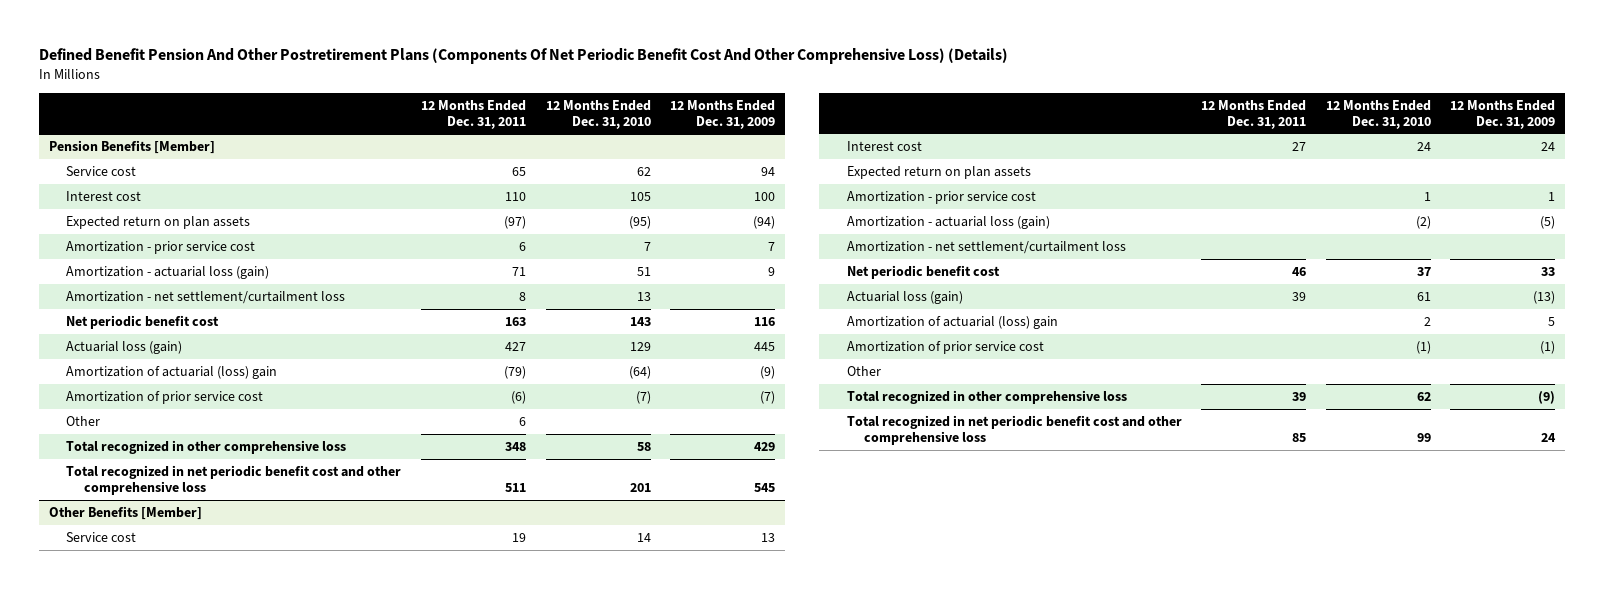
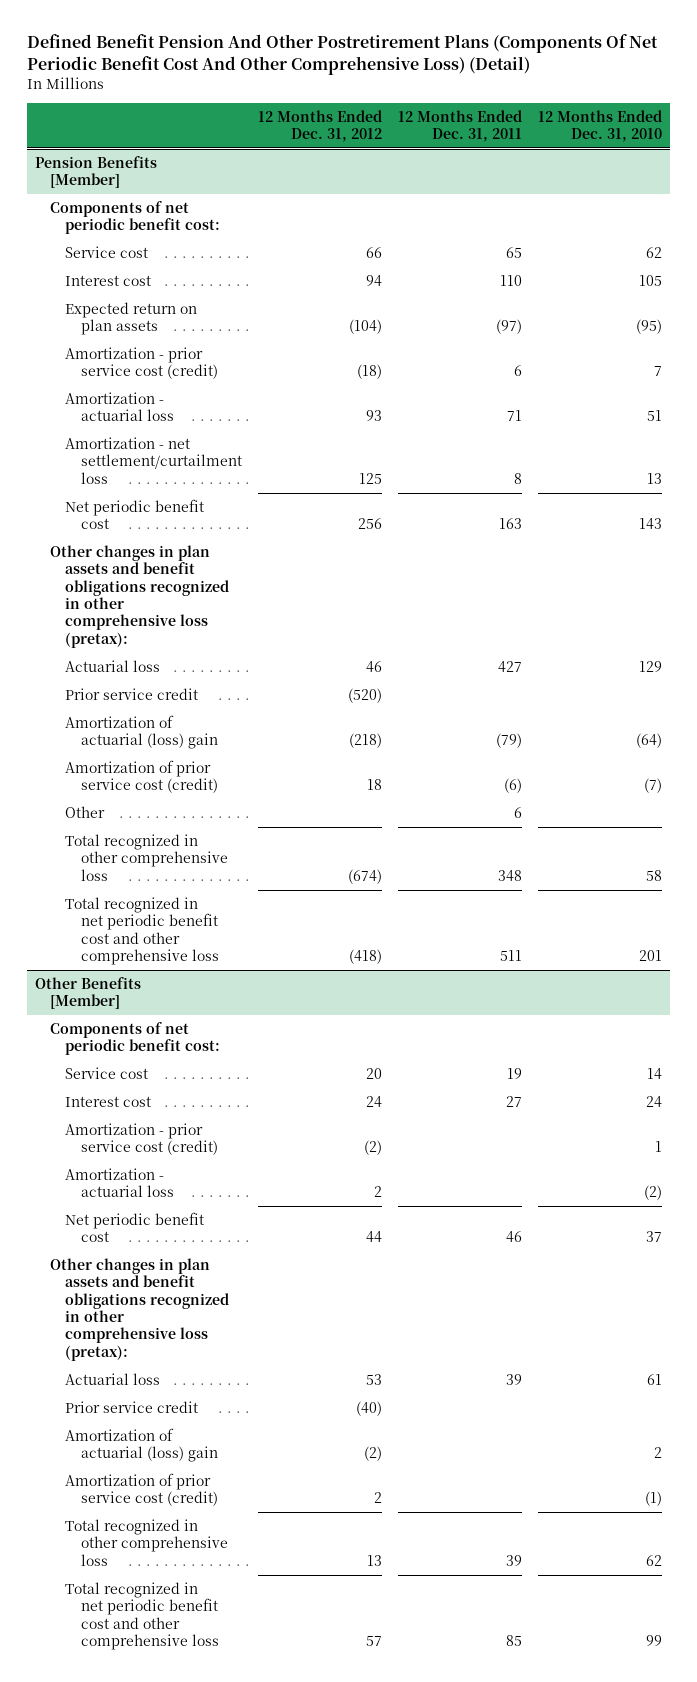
[39,48,1009,65] Defined Benefit Pension And Other Postretirement Plans (Components Of Net Periodic Benefit Cost And Other Comprehensive Loss) (Details) -> [26,34,658,75] Defined Benefit Pension And Other Postretirement Plans (Components Of Net Periodic Benefit Cost And Other Comprehensive Loss) (Detail)
[670,99,776,129] 12 Months Ended Dec. 31, 2009 -> none
none -> [257,109,382,142] 12 Months Ended Dec. 31, 2012
none -> [50,201,221,235] Components of net periodic benefit cost:
[66,240,256,254] Amortization - prior service cost -> [65,347,218,380] Amortization - prior service cost (credit)
[66,265,270,279] Amortization - actuarial loss (gain) -> [65,392,174,422] Amortization - actuarial loss
none -> [50,545,230,648] Other changes in plan assets and benefit obligations recognized in other comprehensive loss (pretax):
[66,340,183,354] Actuarial loss (gain) -> [65,660,161,673] Actuarial loss
none -> [65,688,199,701] Prior service credit
[66,390,264,404] Amortization of prior service cost -> [65,760,218,794] Amortization of prior service cost (credit)
none -> [50,1022,221,1056] Components of net periodic benefit cost:
[846,165,1031,179] Expected return on plan assets -> none
[846,240,1126,254] Amortization - net settlement/curtailment loss -> none
[846,190,1036,204] Amortization - prior service cost -> [65,1123,218,1156] Amortization - prior service cost (credit)
[846,215,1050,229] Amortization - actuarial loss (gain) -> [65,1168,174,1198] Amortization - actuarial loss
none -> [50,1258,230,1361] Other changes in plan assets and benefit obligations recognized in other comprehensive loss (pretax):
[846,290,963,304] Actuarial loss (gain) -> [65,1373,161,1386] Actuarial loss
none -> [65,1401,199,1414] Prior service credit
[846,365,881,376] Other -> none
[846,340,1044,354] Amortization of prior service cost -> [65,1473,218,1507] Amortization of prior service cost (credit)

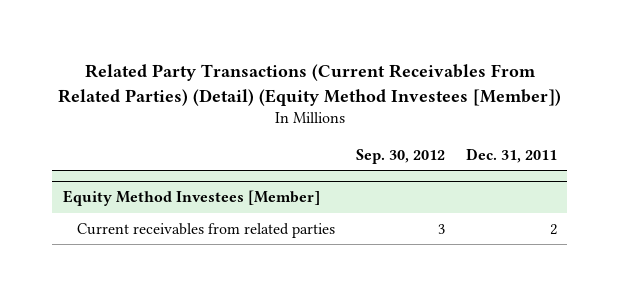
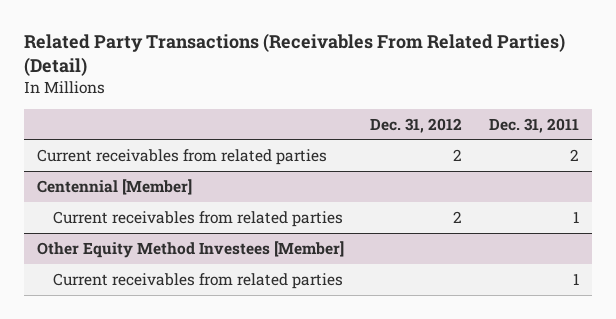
[57,64,561,106] Related Party Transactions (Current Receivables From Related Parties) (Detail) (Equity Method Investees [Member]) -> [23,32,565,77] Related Party Transactions (Receivables From Related Parties) (Detail)
[355,148,445,164] Sep. 30, 2012 -> none
none -> [370,117,463,133] Dec. 31, 2012
[62,190,320,207] Equity Method Investees [Member] -> none
none -> [36,178,192,195] Centennial [Member]
none -> [53,210,344,227] Current receivables from related parties
none -> [36,240,344,258] Other Equity Method Investees [Member]
none -> [53,272,344,289] Current receivables from related parties

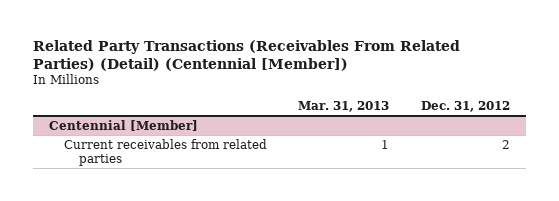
[23,32,565,77] Related Party Transactions (Receivables From Related Parties) (Detail) -> [32,39,460,71] Related Party Transactions (Receivables From Related Parties) (Detail) (Centennial [Member])
[488,117,579,133] Dec. 31, 2011 -> none
none -> [298,100,390,112] Mar. 31, 2013
[36,148,327,165] Current receivables from related parties -> none
[36,240,344,258] Other Equity Method Investees [Member] -> none
[53,272,344,289] Current receivables from related parties -> none

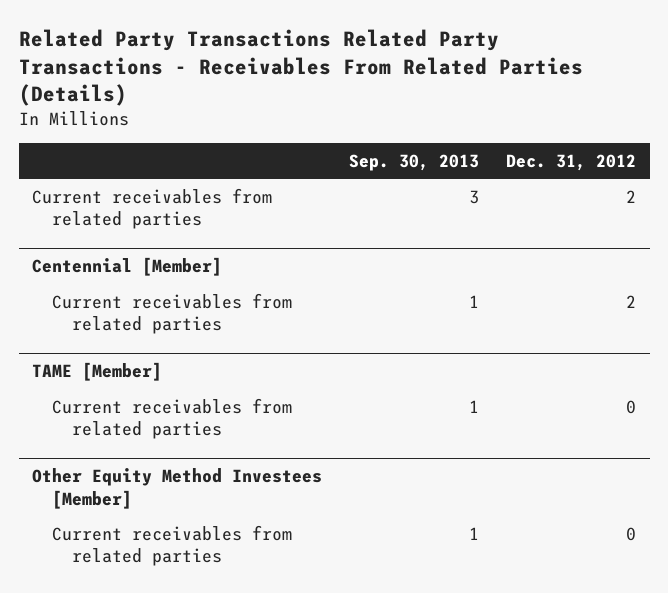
[32,39,460,71] Related Party Transactions (Receivables From Related Parties) (Detail) (Centennial [Member]) -> [18,29,583,107] Related Party Transactions Related Party Transactions - Receivables From Related Parties (Details)
[298,100,390,112] Mar. 31, 2013 -> none
none -> [349,153,480,171] Sep. 30, 2013
none -> [32,187,273,230] Current receivables from related parties
none -> [32,362,163,382] TAME [Member]
none -> [52,397,293,440] Current receivables from related parties
none -> [32,468,323,509] Other Equity Method Investees [Member]
none -> [52,524,293,567] Current receivables from related parties

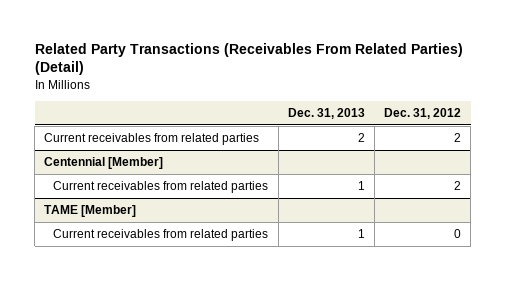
[18,29,583,107] Related Party Transactions Related Party Transactions - Receivables From Related Parties (Details) -> [34,42,463,76] Related Party Transactions (Receivables From Related Parties) (Detail)
[349,153,480,171] Sep. 30, 2013 -> none
none -> [287,108,365,120] Dec. 31, 2013
[32,468,323,509] Other Equity Method Investees [Member] -> none
[52,524,293,567] Current receivables from related parties -> none

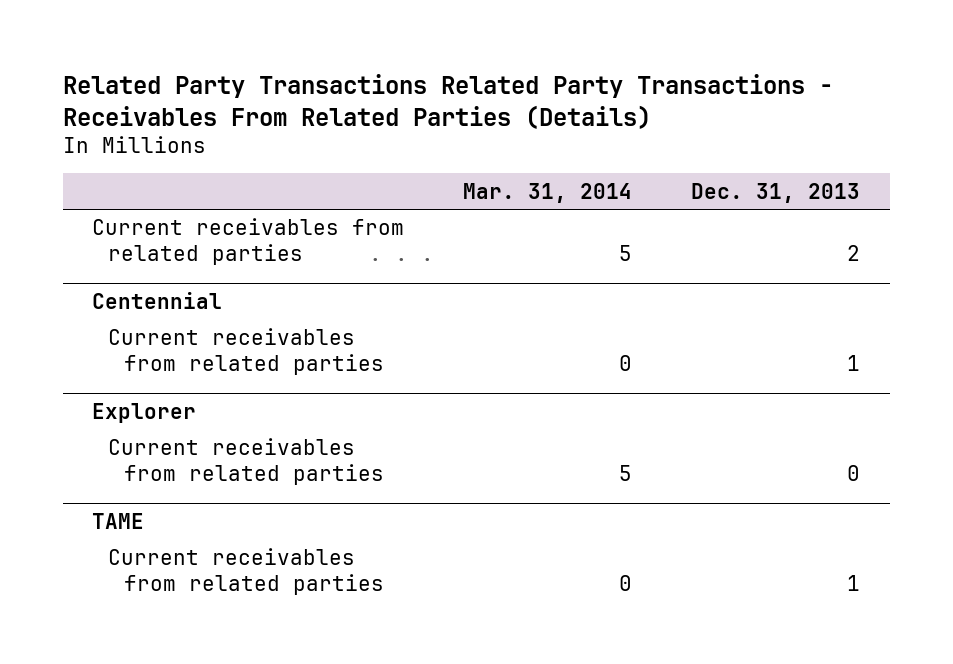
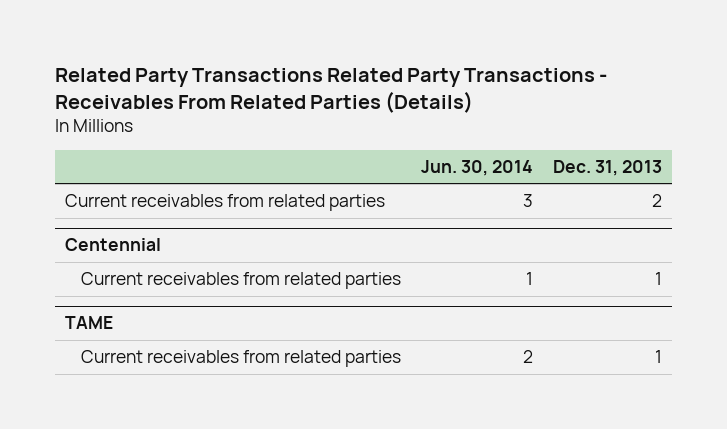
[463,182,633,203] Mar. 31, 2014 -> none
none -> [420,159,533,176] Jun. 30, 2014
[92,402,197,423] Explorer -> none
[107,438,384,485] Current receivables from related parties -> none

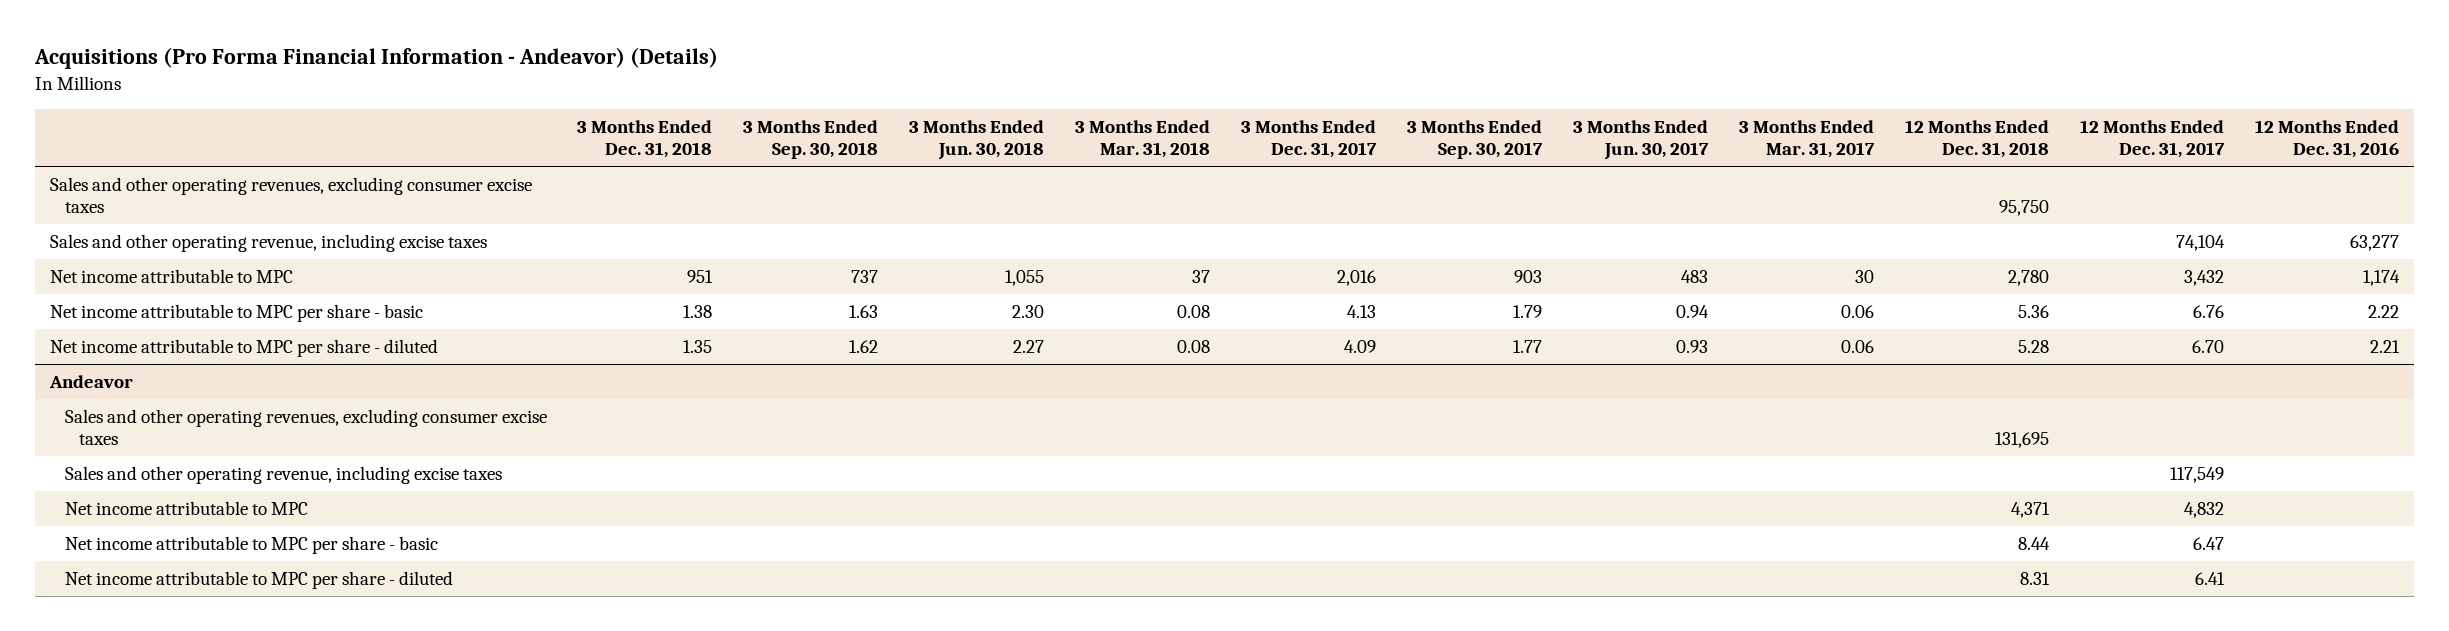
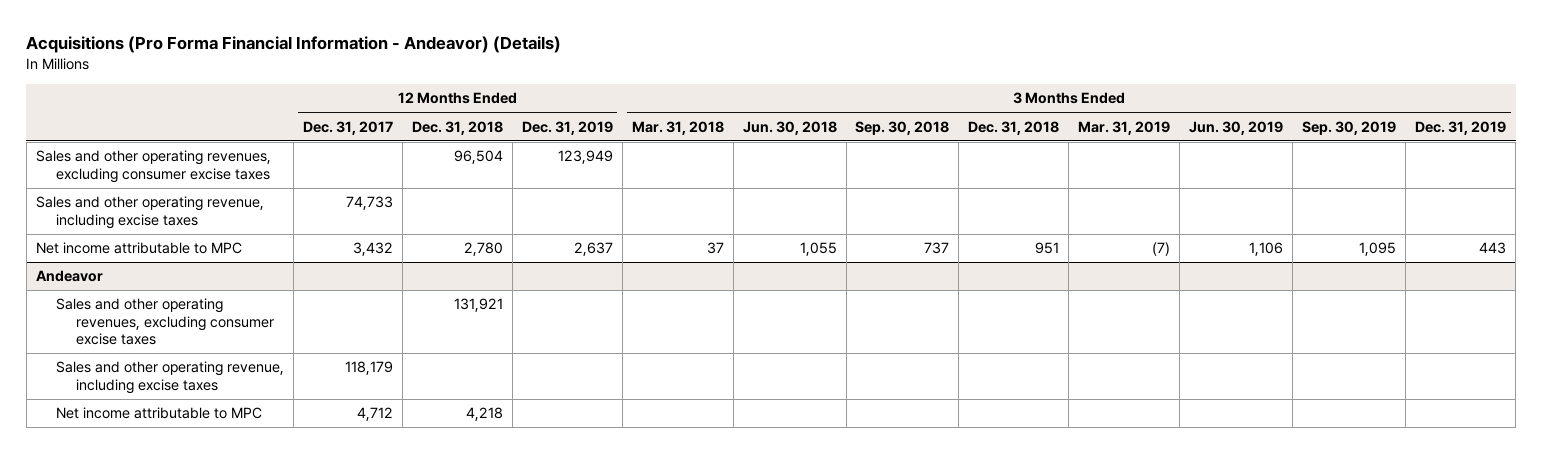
[1241,119,1378,158] 3 Months Ended Dec. 31, 2017 -> none
[1407,119,1544,159] 3 Months Ended Sep. 30, 2017 -> none
[1573,119,1710,160] 3 Months Ended Jun. 30, 2017 -> none
[1738,119,1875,158] 3 Months Ended Mar. 31, 2017 -> none
[2254,119,2399,158] 12 Months Ended Dec. 31, 2016 -> none
none -> [521,120,613,135] Dec. 31, 2019
none -> [1078,120,1171,135] Mar. 31, 2019
none -> [1189,120,1284,135] Jun. 30, 2019
none -> [1302,120,1397,135] Sep. 30, 2019
none -> [1415,120,1507,135] Dec. 31, 2019
[1998,200,2049,217] 95,750 -> [453,150,503,165] 96,504
[2175,235,2225,252] 74,104 -> [345,196,393,211] 74,733
[50,304,424,323] Net income attributable to MPC per share - basic -> none
[50,339,439,358] Net income attributable to MPC per share - diluted -> none
[64,536,438,555] Net income attributable to MPC per share - basic -> none
[64,571,453,590] Net income attributable to MPC per share - diluted -> none
[1994,432,2049,449] 131,695 -> [453,298,503,313] 131,921
[2169,467,2224,484] 117,549 -> [344,361,393,376] 118,179
[2010,502,2050,519] 4,371 -> [465,407,503,422] 4,218
[2183,502,2224,519] 4,832 -> [356,407,393,422] 4,712

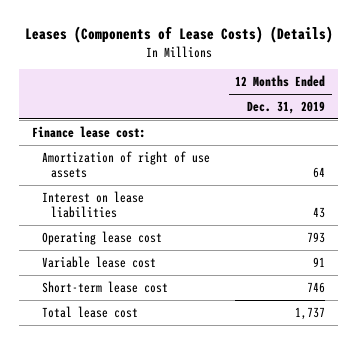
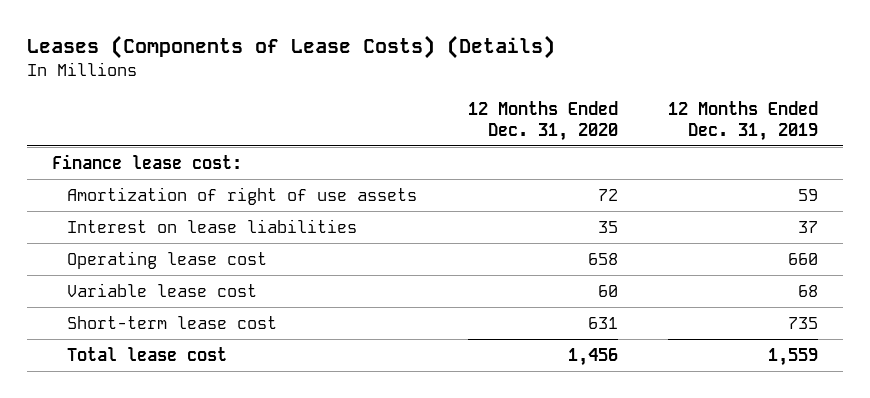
none -> [467,100,618,142] 12 Months Ended Dec. 31, 2020
[313,167,326,179] 64 -> [797,188,818,201] 59
[313,207,326,219] 43 -> [797,220,818,233] 37
[307,231,326,243] 793 -> [787,252,818,265] 660
[313,256,326,267] 91 -> [797,284,818,297] 68
[307,281,326,293] 746 -> [787,316,818,329] 735
[295,306,326,320] 1,737 -> [767,347,818,366] 1,559

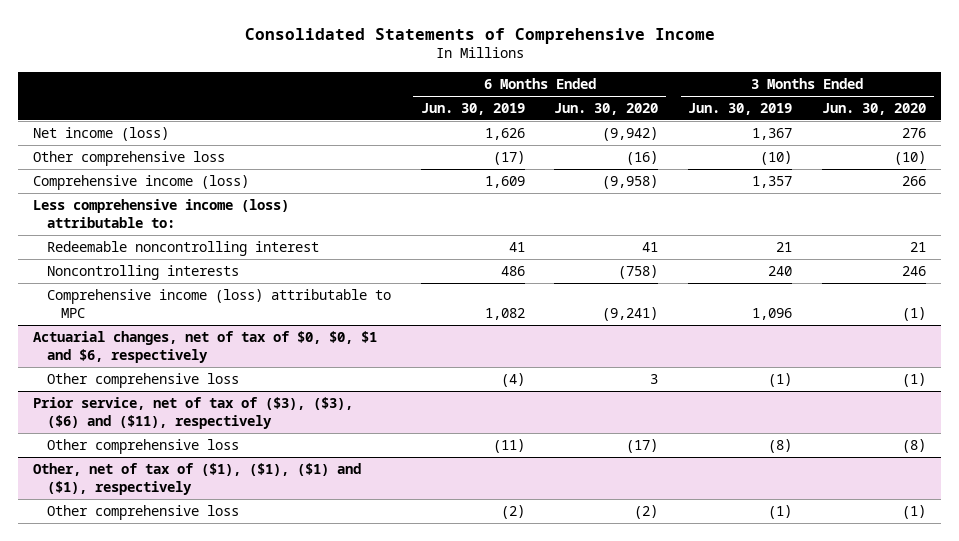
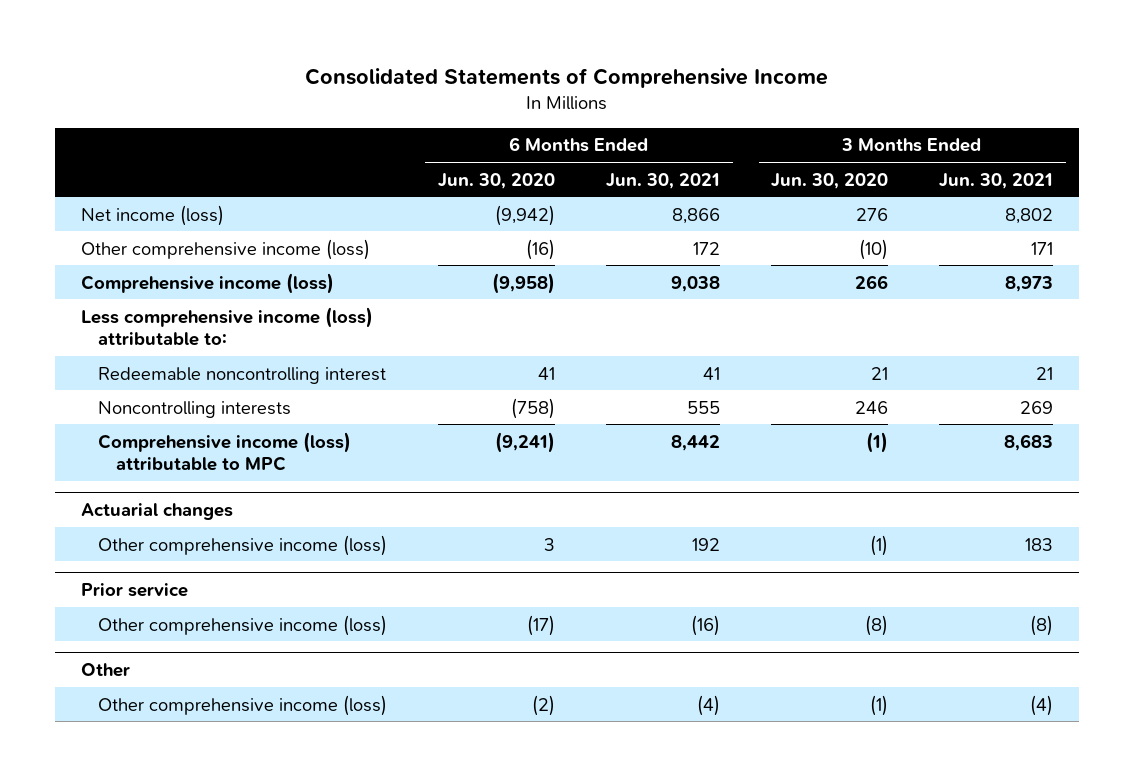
[420,102,525,115] Jun. 30, 2019 -> none
[688,102,793,115] Jun. 30, 2019 -> none
none -> [606,172,721,189] Jun. 30, 2021
none -> [939,172,1054,189] Jun. 30, 2021
[33,150,226,166] Other comprehensive loss -> [80,238,370,260] Other comprehensive income (loss)
[33,330,378,363] Actuarial changes, net of tax of $0, $0, $1 and $6, respectively -> [80,502,233,520] Actuarial changes
[46,372,239,388] Other comprehensive loss -> [98,534,388,556] Other comprehensive income (loss)
[33,396,354,429] Prior service, net of tax of ($3), ($3), ($6) and ($11), respectively -> [80,582,188,597] Prior service
[46,438,239,454] Other comprehensive loss -> [98,614,388,636] Other comprehensive income (loss)
[33,462,362,495] Other, net of tax of ($1), ($1), ($1) and ($1), respectively -> [80,662,130,677] Other
[46,504,239,520] Other comprehensive loss -> [98,694,388,716] Other comprehensive income (loss)

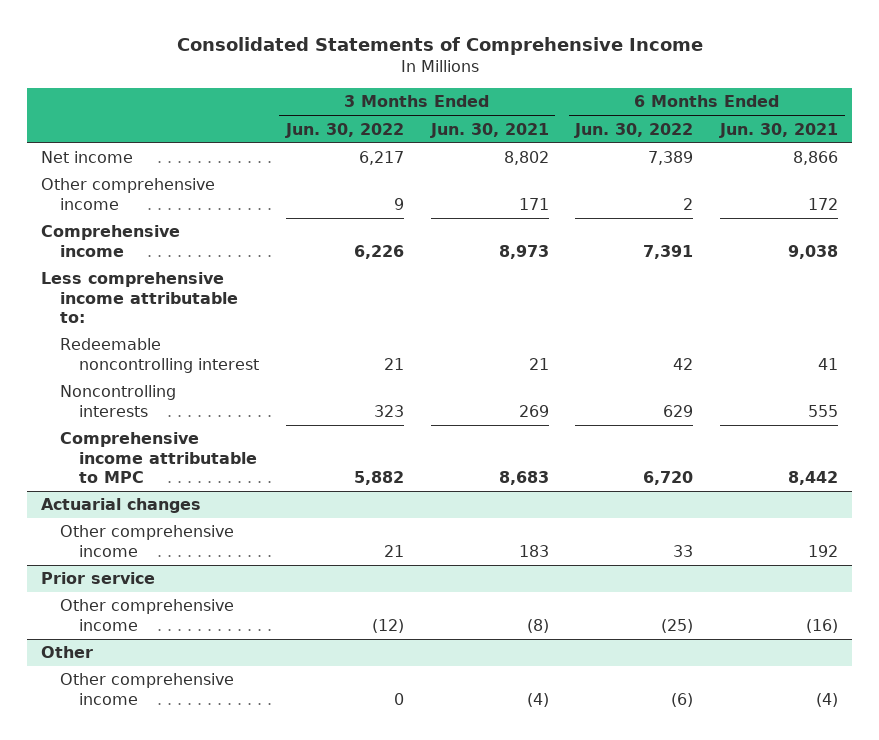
[438,172,556,189] Jun. 30, 2020 -> none
[771,172,889,189] Jun. 30, 2020 -> none
none -> [284,122,404,138] Jun. 30, 2022
none -> [574,122,694,138] Jun. 30, 2022
[80,204,224,226] Net income (loss) -> [40,151,133,164] Net income
[80,238,370,260] Other comprehensive income (loss) -> [40,178,215,210] Other comprehensive income
[80,272,334,294] Comprehensive income (loss) -> [40,225,180,257] Comprehensive income
[80,306,373,347] Less comprehensive income (loss) attributable to: -> [40,272,238,324] Less comprehensive income attributable to:
[98,431,352,472] Comprehensive income (loss) attributable to MPC -> [59,432,257,484] Comprehensive income attributable to MPC
[98,534,388,556] Other comprehensive income (loss) -> [59,525,234,557] Other comprehensive income
[98,614,388,636] Other comprehensive income (loss) -> [59,599,234,631] Other comprehensive income
[98,694,388,716] Other comprehensive income (loss) -> [59,673,234,705] Other comprehensive income

